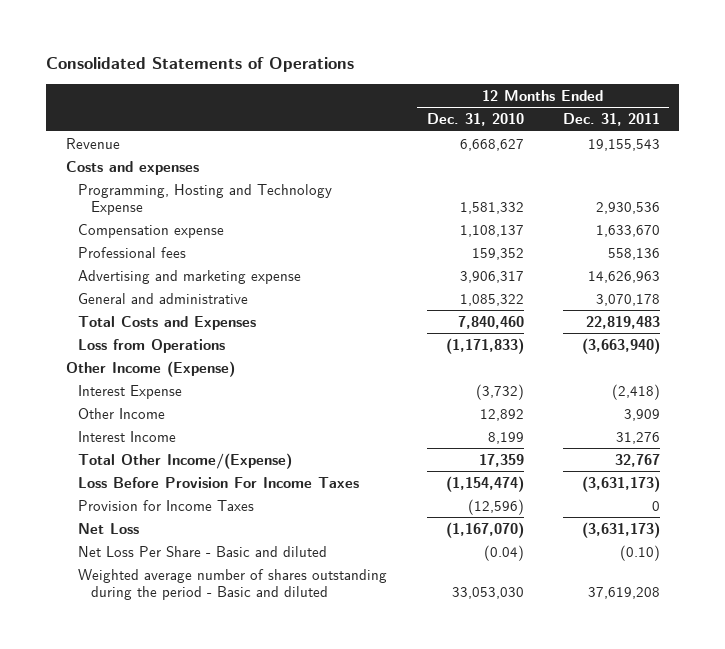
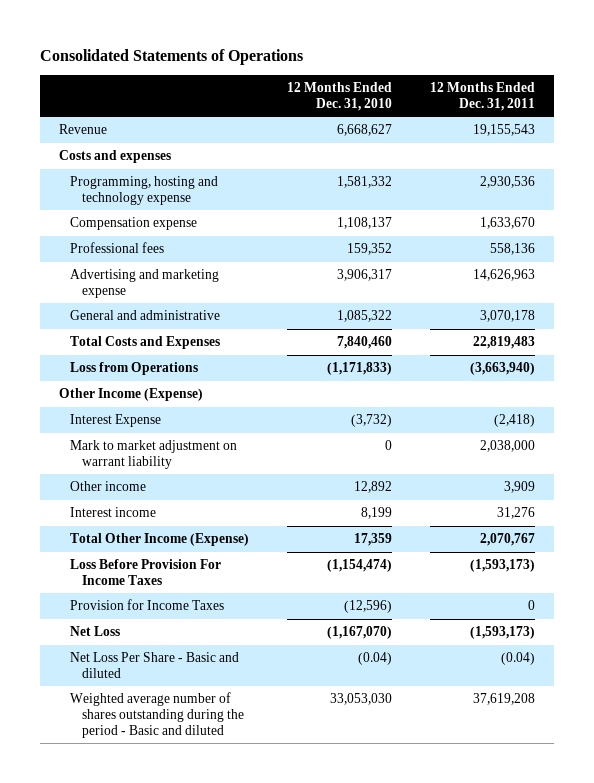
[78,183,333,215] Programming, Hosting and Technology Expense -> [70,176,219,206] Programming, hosting and technology expense
none -> [70,440,238,470] Mark to market adjustment on warrant liability
[78,407,166,419] Other Income -> [70,481,147,492] Other income
[78,430,177,442] Interest Income -> [70,507,157,518] Interest income
[78,452,293,469] Total Other Income/(Expense) -> [70,533,250,547] Total Other Income (Expense)
[614,453,660,467] 32,767 -> [480,533,536,547] 2,070,767
[581,475,660,492] (3,631,173) -> [470,559,536,573] (1,593,173)
[581,521,660,538] (3,631,173) -> [470,626,536,640] (1,593,173)
[619,544,660,561] (0.10) -> [501,652,536,666] (0.04)

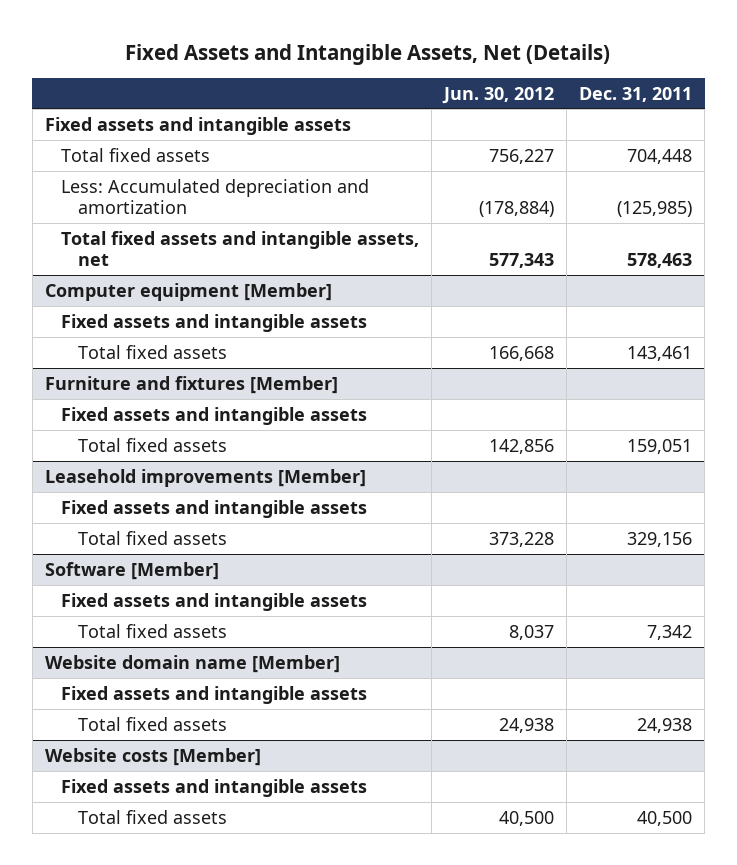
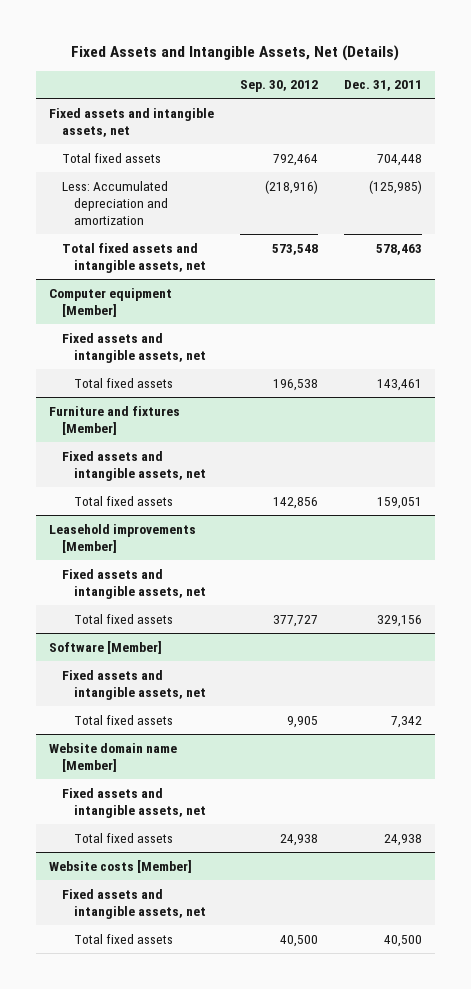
[442,86,555,104] Jun. 30, 2012 -> none
none -> [239,80,318,93] Sep. 30, 2012
[44,116,351,135] Fixed assets and intangible assets -> [49,107,215,137] Fixed assets and intangible assets, net
[61,313,368,332] Fixed assets and intangible assets -> [61,332,207,363] Fixed assets and intangible assets, net
[61,406,368,425] Fixed assets and intangible assets -> [61,450,207,481] Fixed assets and intangible assets, net
[61,499,368,518] Fixed assets and intangible assets -> [61,568,207,599] Fixed assets and intangible assets, net
[61,592,368,611] Fixed assets and intangible assets -> [61,669,207,700] Fixed assets and intangible assets, net
[61,685,368,704] Fixed assets and intangible assets -> [61,787,207,818] Fixed assets and intangible assets, net
[61,778,368,797] Fixed assets and intangible assets -> [61,888,207,919] Fixed assets and intangible assets, net

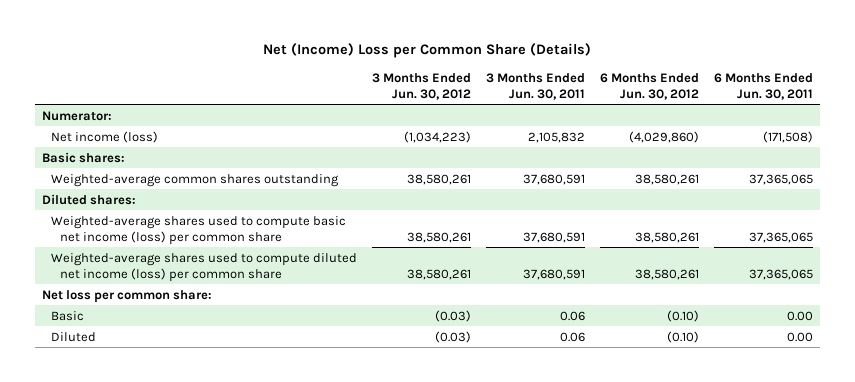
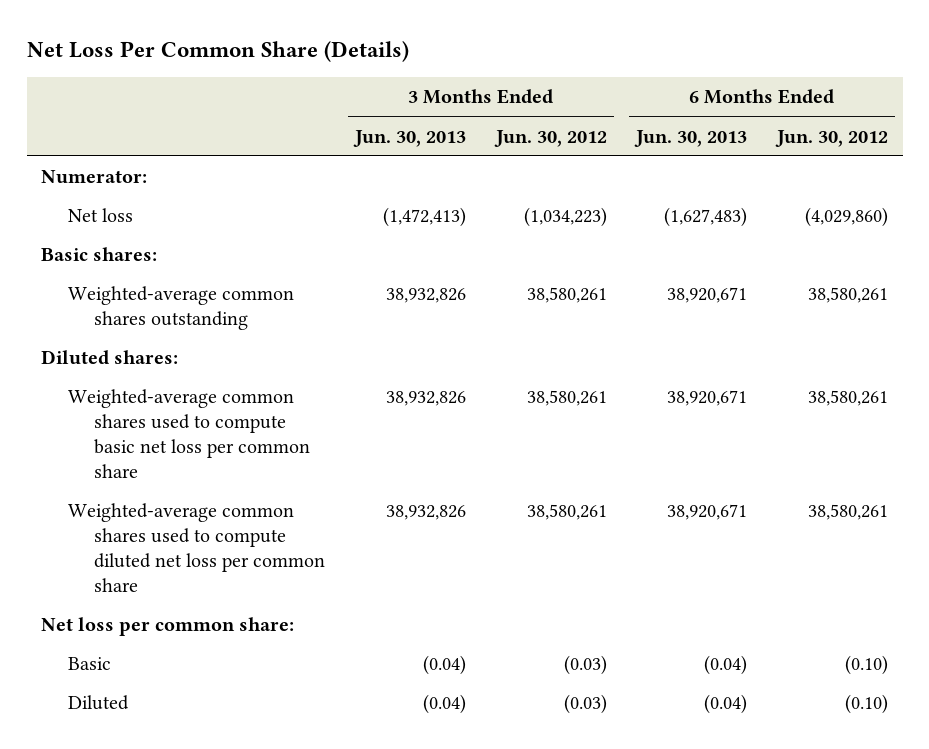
[263,43,592,59] Net (Income) Loss per Common Share (Details) -> [26,41,409,63] Net Loss Per Common Share (Details)
[485,72,585,100] 3 Months Ended Jun. 30, 2011 -> none
[713,72,813,100] 6 Months Ended Jun. 30, 2011 -> none
none -> [352,129,466,147] Jun. 30, 2013
none -> [634,129,748,147] Jun. 30, 2013
[51,130,159,143] Net income (loss) -> [67,208,133,223] Net loss
[51,215,347,245] Weighted-average shares used to compute basic net income (loss) per common share -> [67,389,311,478] Weighted-average common shares used to compute basic net loss per common share
[51,252,358,282] Weighted-average shares used to compute diluted net income (loss) per common share -> [67,503,326,592] Weighted-average common shares used to compute diluted net loss per common share

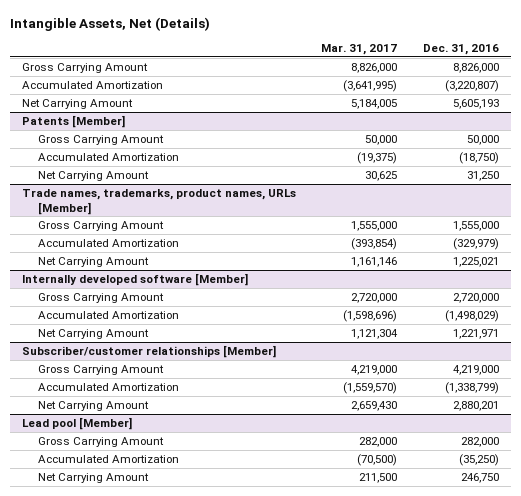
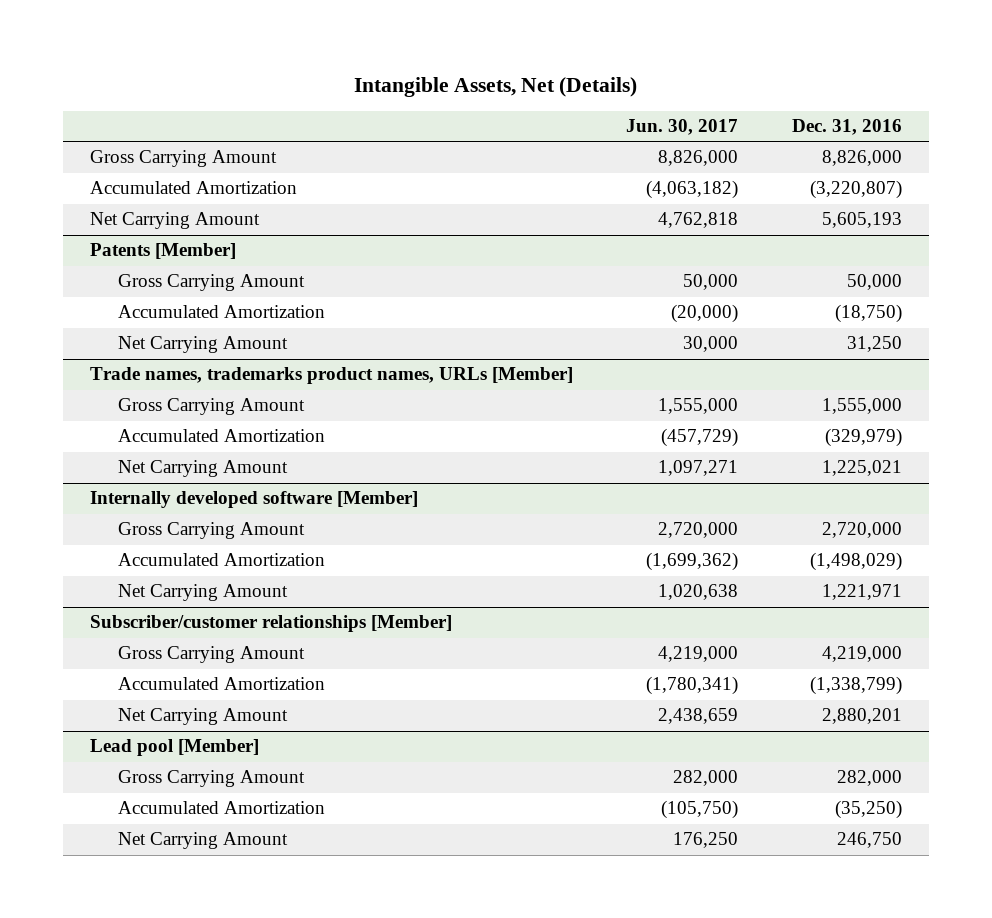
[321,44,398,56] Mar. 31, 2017 -> none
none -> [626,119,739,136] Jun. 30, 2017
[22,189,297,215] Trade names, trademarks, product names, URLs [Member] -> [89,367,573,385] Trade names, trademarks product names, URLs [Member]

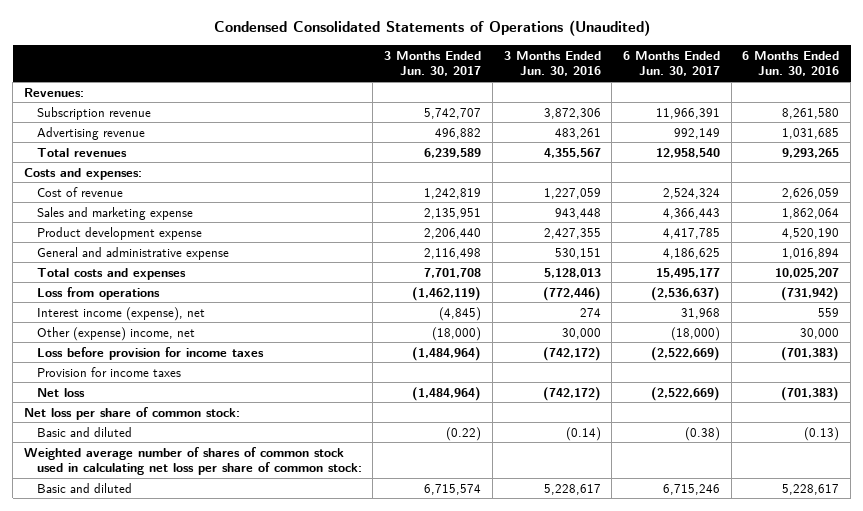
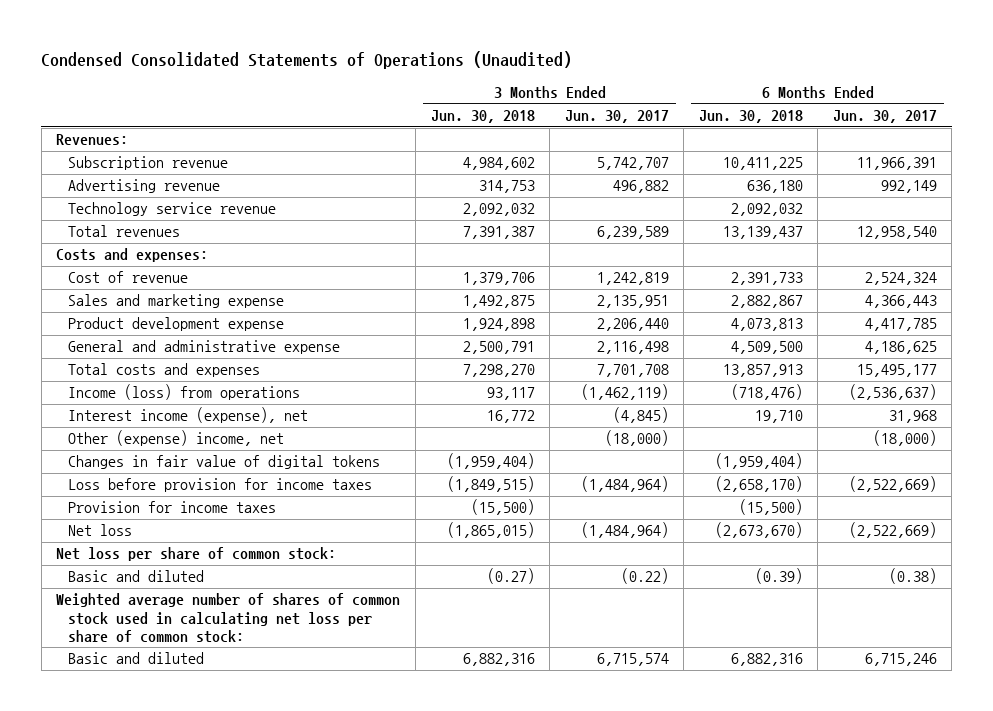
[503,50,601,77] 3 Months Ended Jun. 30, 2016 -> none
[742,50,840,77] 6 Months Ended Jun. 30, 2016 -> none
none -> [430,110,535,124] Jun. 30, 2018
none -> [698,110,803,124] Jun. 30, 2018
none -> [68,202,277,217] Technology service revenue
[36,286,160,300] Loss from operations -> [68,384,301,401] Income (loss) from operations
none -> [68,455,381,470] Changes in fair value of digital tokens

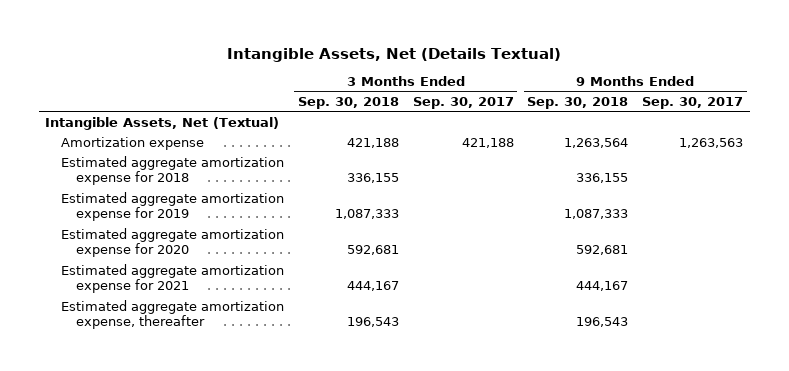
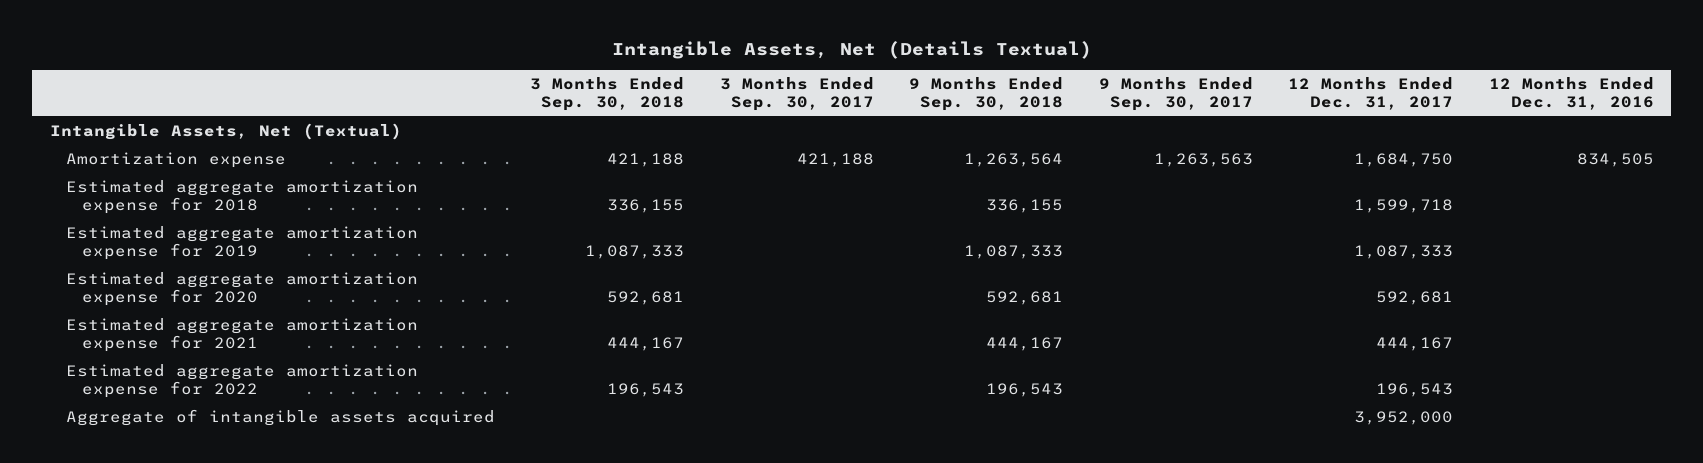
none -> [1288,76,1454,110] 12 Months Ended Dec. 31, 2017
none -> [1488,76,1654,110] 12 Months Ended Dec. 31, 2016
[60,299,284,330] Estimated aggregate amortization expense, thereafter -> [65,364,418,399] Estimated aggregate amortization expense for 2022
none -> [65,409,495,427] Aggregate of intangible assets acquired

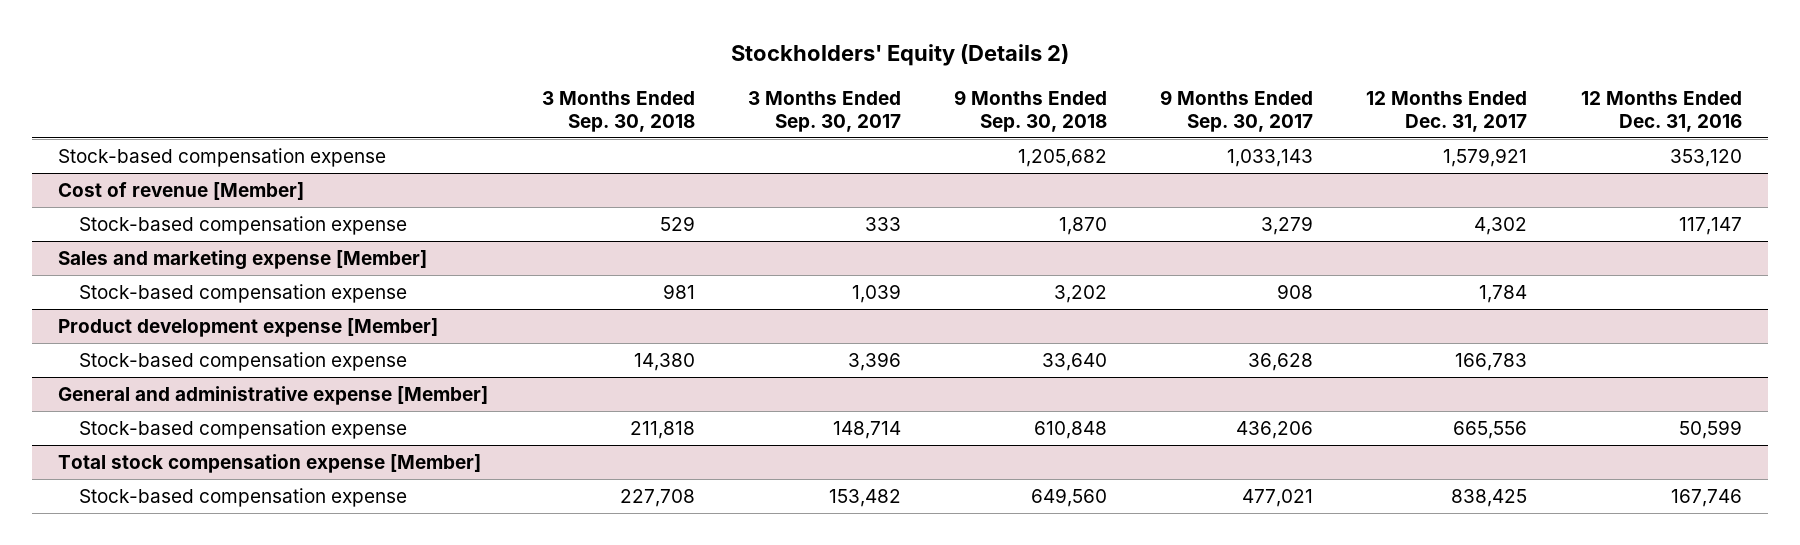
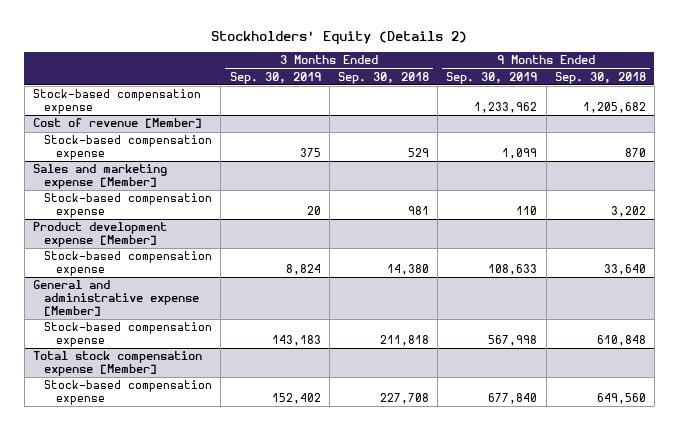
[747,90,901,132] 3 Months Ended Sep. 30, 2017 -> none
[1160,89,1314,132] 9 Months Ended Sep. 30, 2017 -> none
[1366,90,1528,132] 12 Months Ended Dec. 31, 2017 -> none
[1580,90,1742,132] 12 Months Ended Dec. 31, 2016 -> none
none -> [229,71,321,84] Sep. 30, 2019
none -> [446,71,538,84] Sep. 30, 2019
[1058,217,1107,236] 1,870 -> [624,148,646,158] 870

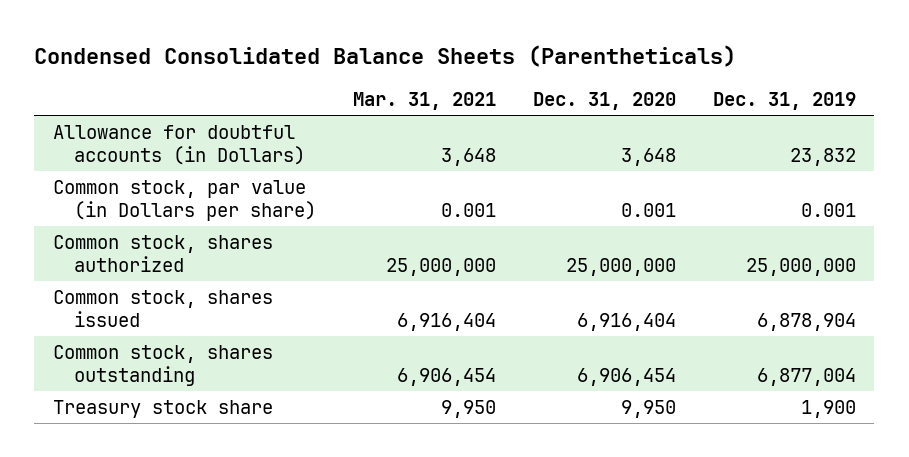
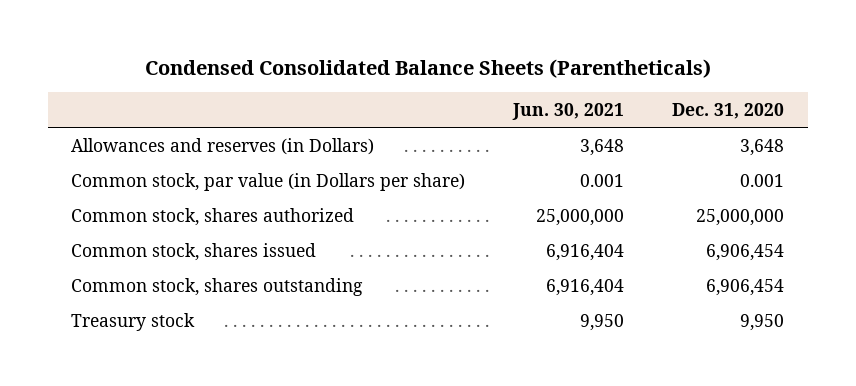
[352,92,496,111] Mar. 31, 2021 -> none
[712,92,856,111] Dec. 31, 2019 -> none
none -> [512,103,625,121] Jun. 30, 2021
[52,125,305,166] Allowance for doubtful accounts (in Dollars) -> [71,137,375,155] Allowances and reserves (in Dollars)
[576,313,676,332] 6,916,404 -> [706,243,785,261] 6,906,454
[52,400,273,419] Treasury stock share -> [71,312,196,331] Treasury stock

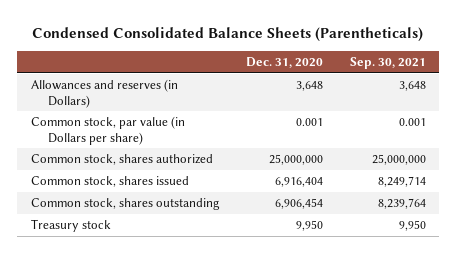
[512,103,625,121] Jun. 30, 2021 -> none
none -> [349,57,426,70] Sep. 30, 2021
[706,243,785,261] 6,906,454 -> [274,177,323,188] 6,916,404

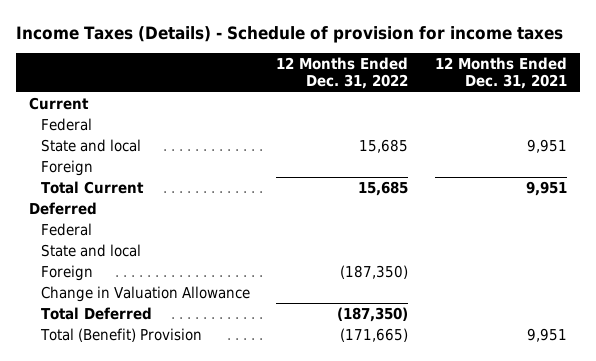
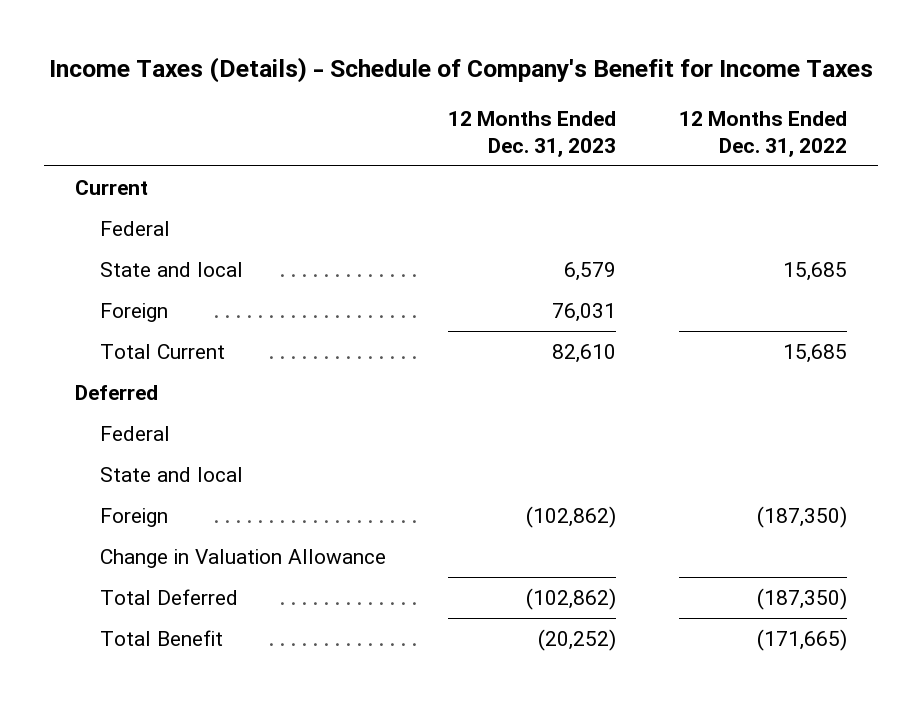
[15,25,563,43] Income Taxes (Details) - Schedule of provision for income taxes -> [49,56,874,83] Income Taxes (Details) - Schedule of Company's Benefit for Income Taxes
[434,57,567,90] 12 Months Ended Dec. 31, 2021 -> none
none -> [448,110,617,157] 12 Months Ended Dec. 31, 2023
[39,327,202,342] Total (Benefit) Provision -> [99,629,223,646] Total Benefit

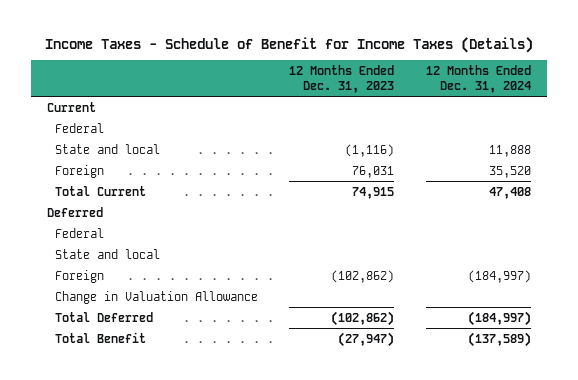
[49,56,874,83] Income Taxes (Details) - Schedule of Company's Benefit for Income Taxes -> [44,36,533,53] Income Taxes - Schedule of Benefit for Income Taxes (Details)
[678,110,847,157] 12 Months Ended Dec. 31, 2022 -> none
none -> [426,65,532,93] 12 Months Ended Dec. 31, 2024
[564,261,617,281] 6,579 -> [345,143,395,157] (1,116)
[552,343,617,363] 82,610 -> [352,186,395,199] 74,915
[538,628,617,651] (20,252) -> [338,331,395,347] (27,947)

